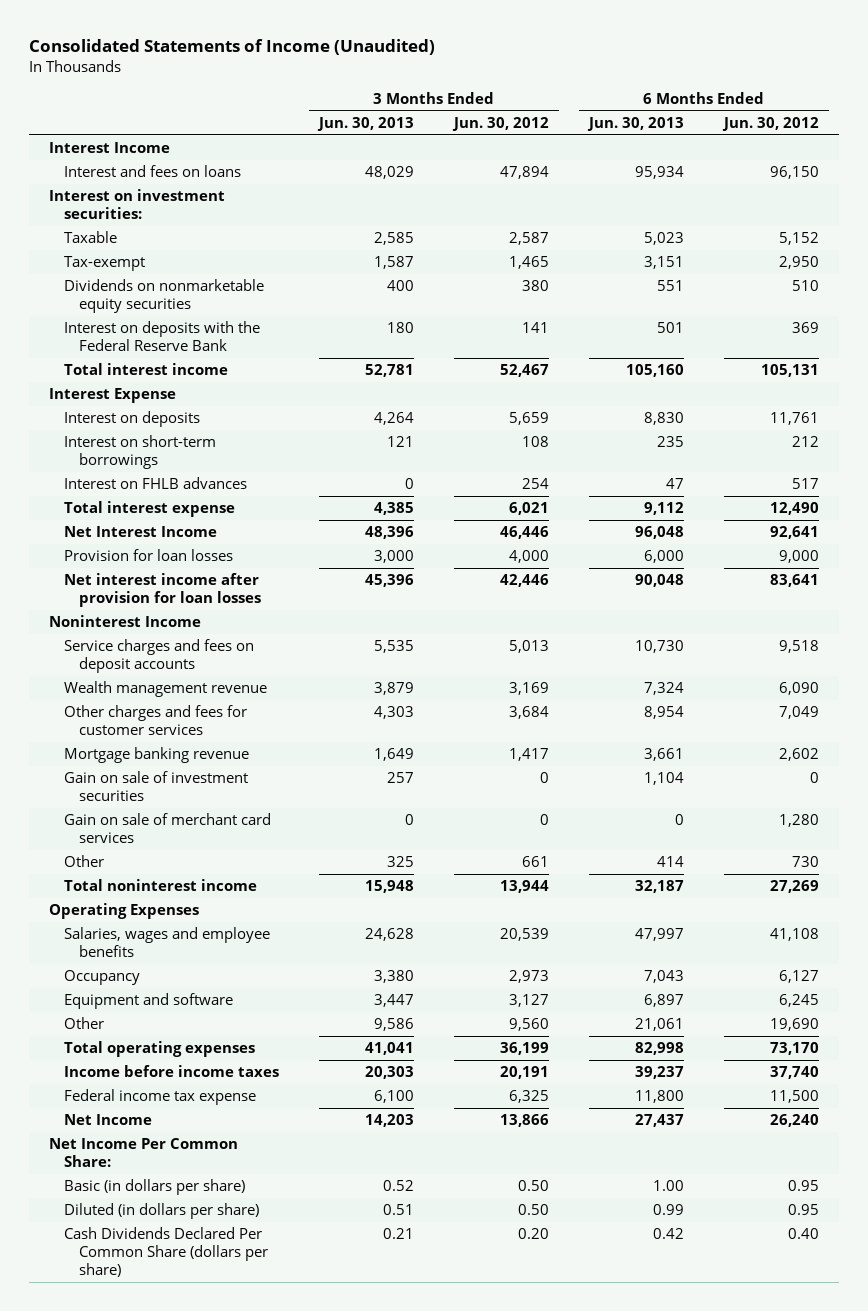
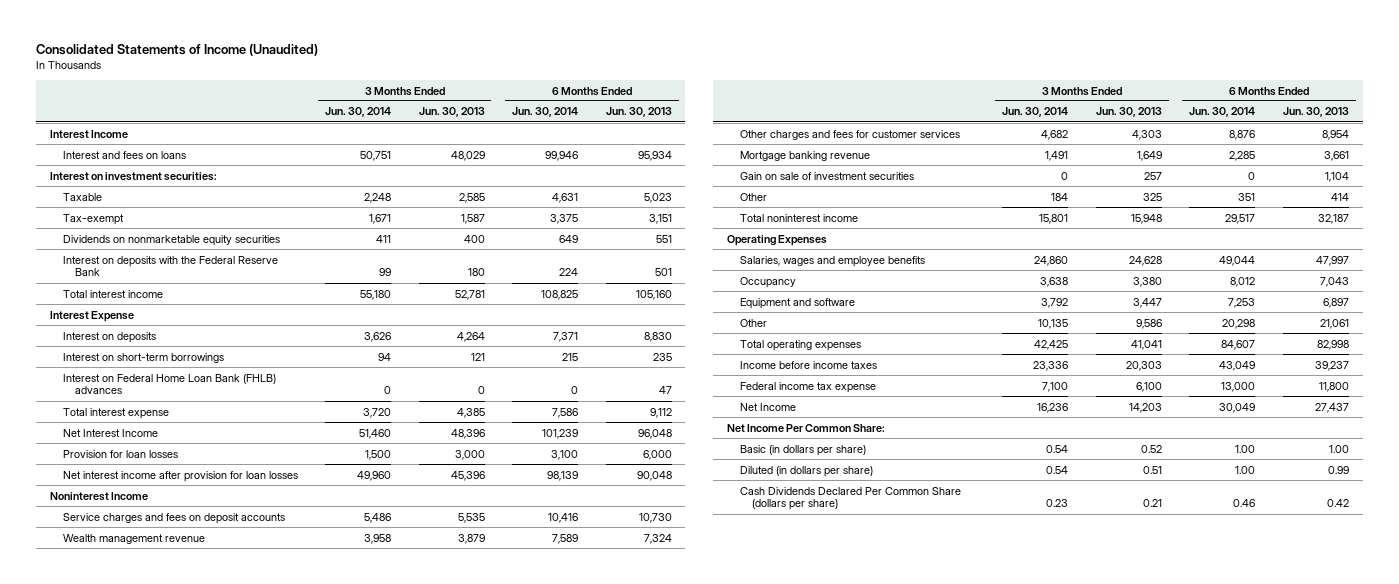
[452,116,550,131] Jun. 30, 2012 -> none
[722,116,820,131] Jun. 30, 2012 -> none
none -> [325,107,392,118] Jun. 30, 2014
none -> [512,107,579,118] Jun. 30, 2014
[63,477,247,490] Interest on FHLB advances -> [62,373,276,395] Interest on Federal Home Loan Bank (FHLB) advances
[63,813,271,844] Gain on sale of merchant card services -> none

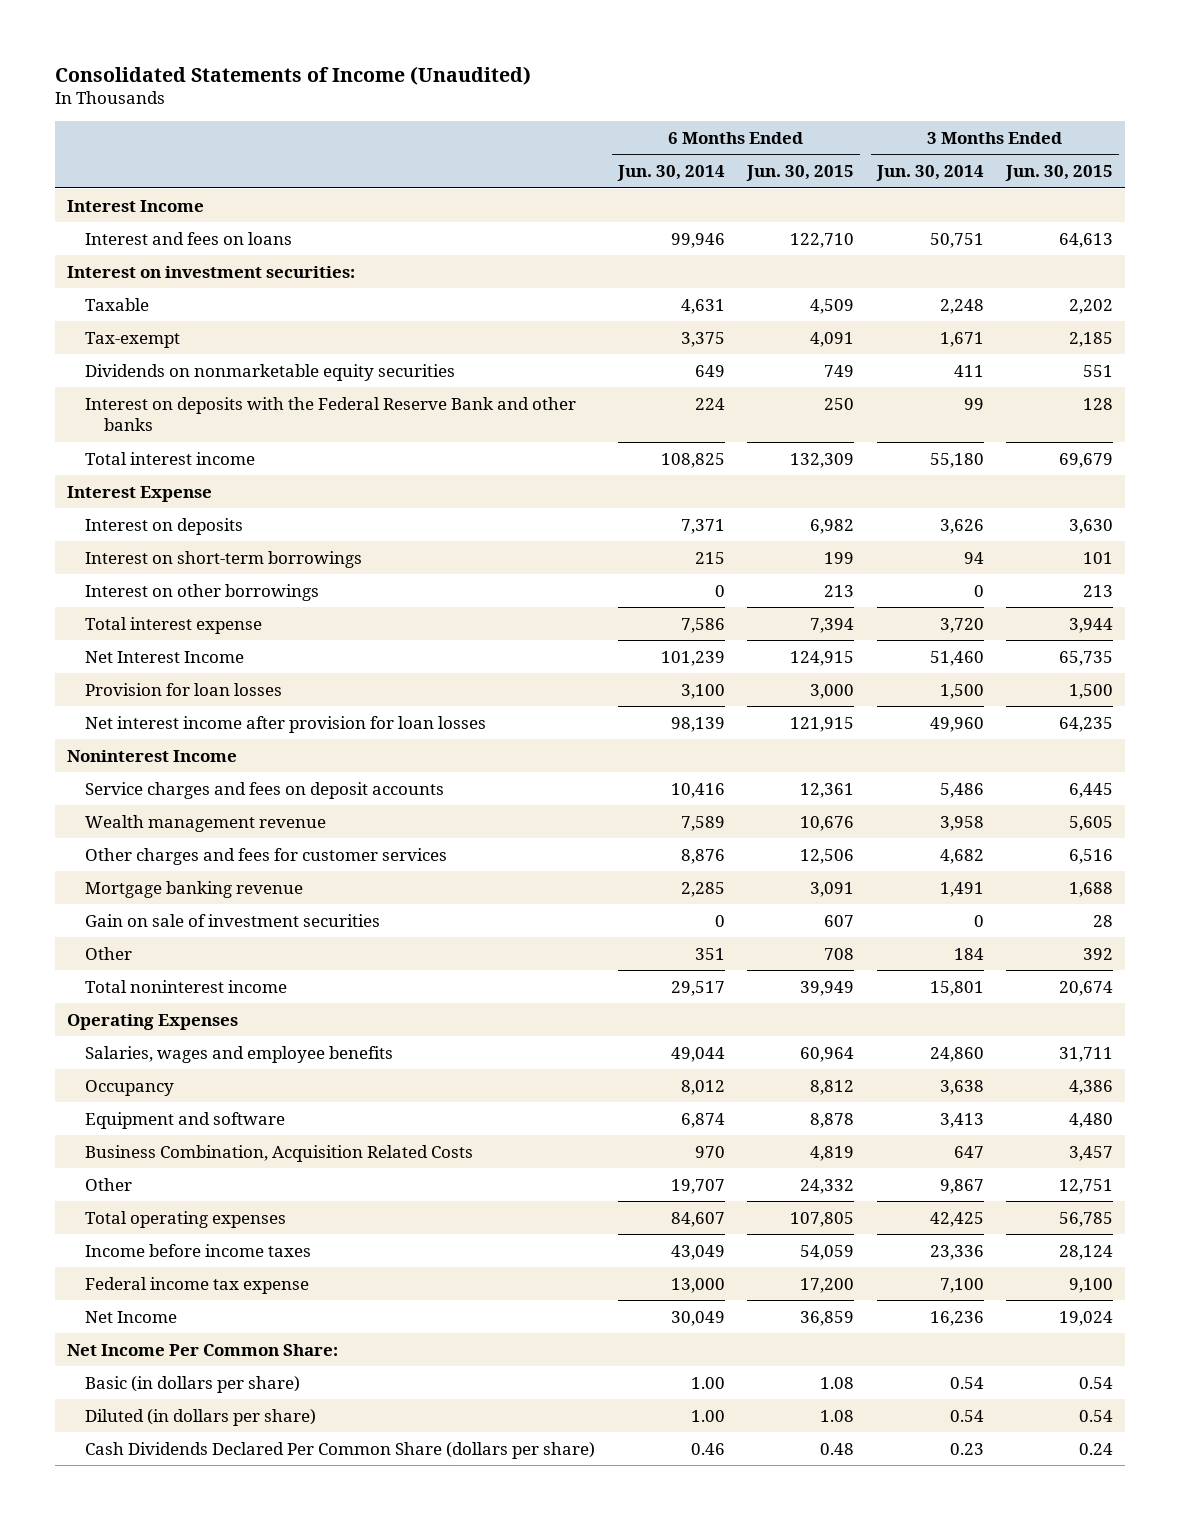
[418,107,485,118] Jun. 30, 2013 -> none
[605,107,672,118] Jun. 30, 2013 -> none
none -> [746,165,855,182] Jun. 30, 2015
none -> [1005,165,1114,182] Jun. 30, 2015
[62,255,278,277] Interest on deposits with the Federal Reserve Bank -> [85,396,577,432] Interest on deposits with the Federal Reserve Bank and other banks
[62,373,276,395] Interest on Federal Home Loan Bank (FHLB) advances -> none
none -> [85,583,320,601] Interest on other borrowings
[1041,297,1069,308] 3,792 -> [939,1112,984,1128] 3,413
[1228,297,1256,308] 7,253 -> [680,1112,725,1128] 6,874
none -> [85,1144,474,1162] Business Combination, Acquisition Related Costs
[1038,318,1069,329] 10,135 -> [939,1178,984,1194] 9,867
[1222,318,1256,329] 20,298 -> [670,1178,725,1194] 19,707

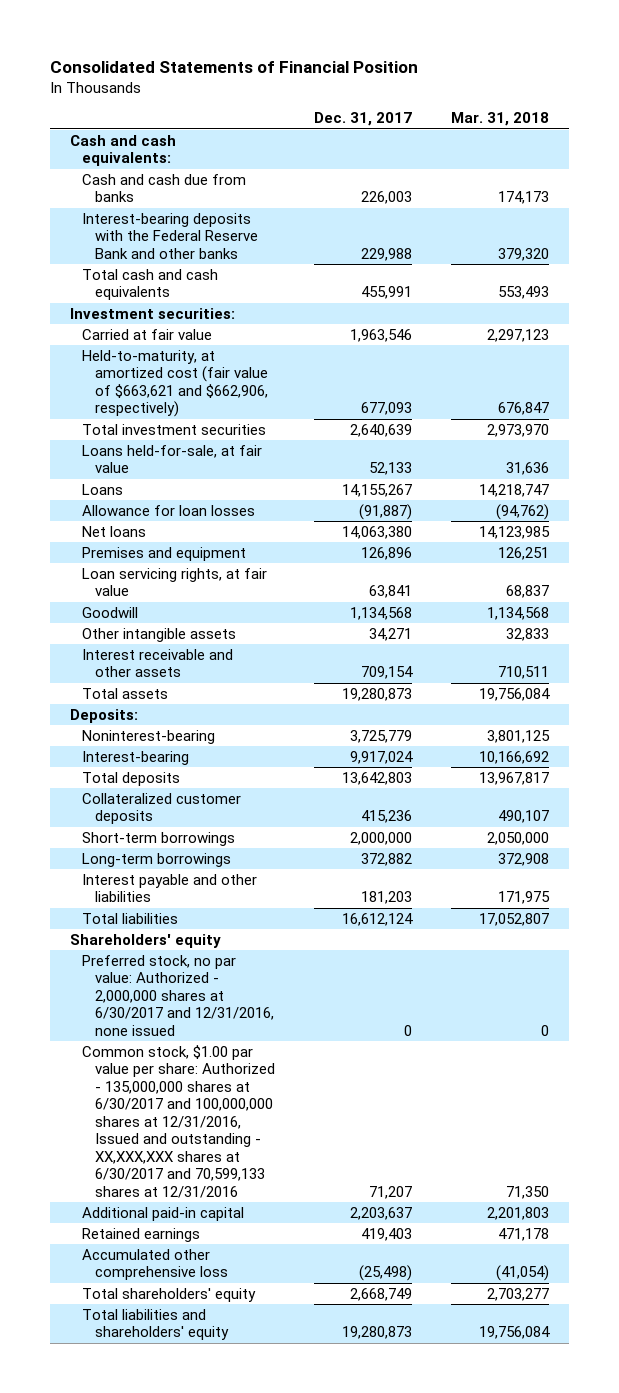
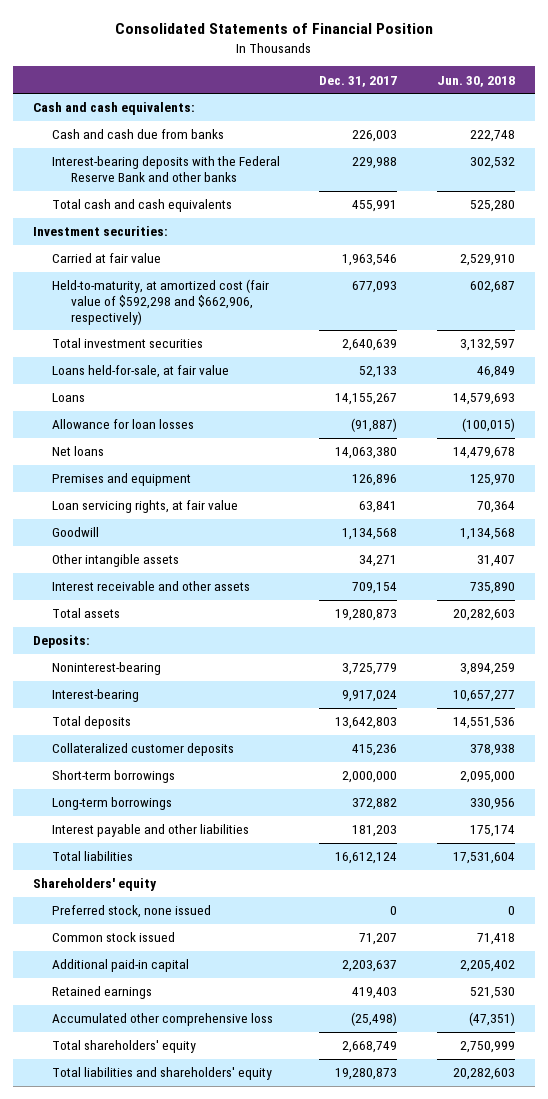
[451,112,550,127] Mar. 31, 2018 -> none
none -> [437,75,516,87] Jun. 30, 2018
[82,349,268,418] Held-to-maturity, at amortized cost (fair value of $663,621 and $662,906, respectively) -> [51,279,269,325] Held-to-maturity, at amortized cost (fair value of $592,298 and $662,906, respectively)
[82,954,274,1036] Preferred stock, no par value: Authorized - 2,000,000 shares at 6/30/2017 and 12/31/2016, none issued -> [51,905,211,919] Preferred stock, none issued
[82,1044,275,1198] Common stock, $1.00 par value per share: Authorized - 135,000,000 shares at 6/30/2017 and 100,000,000 shares at 12/31/2016, Issued and outstanding - XX,XXX,XXX shares at 6/30/2017 and 70,599,133 shares at 12/31/2016 -> [51,932,175,943] Common stock issued

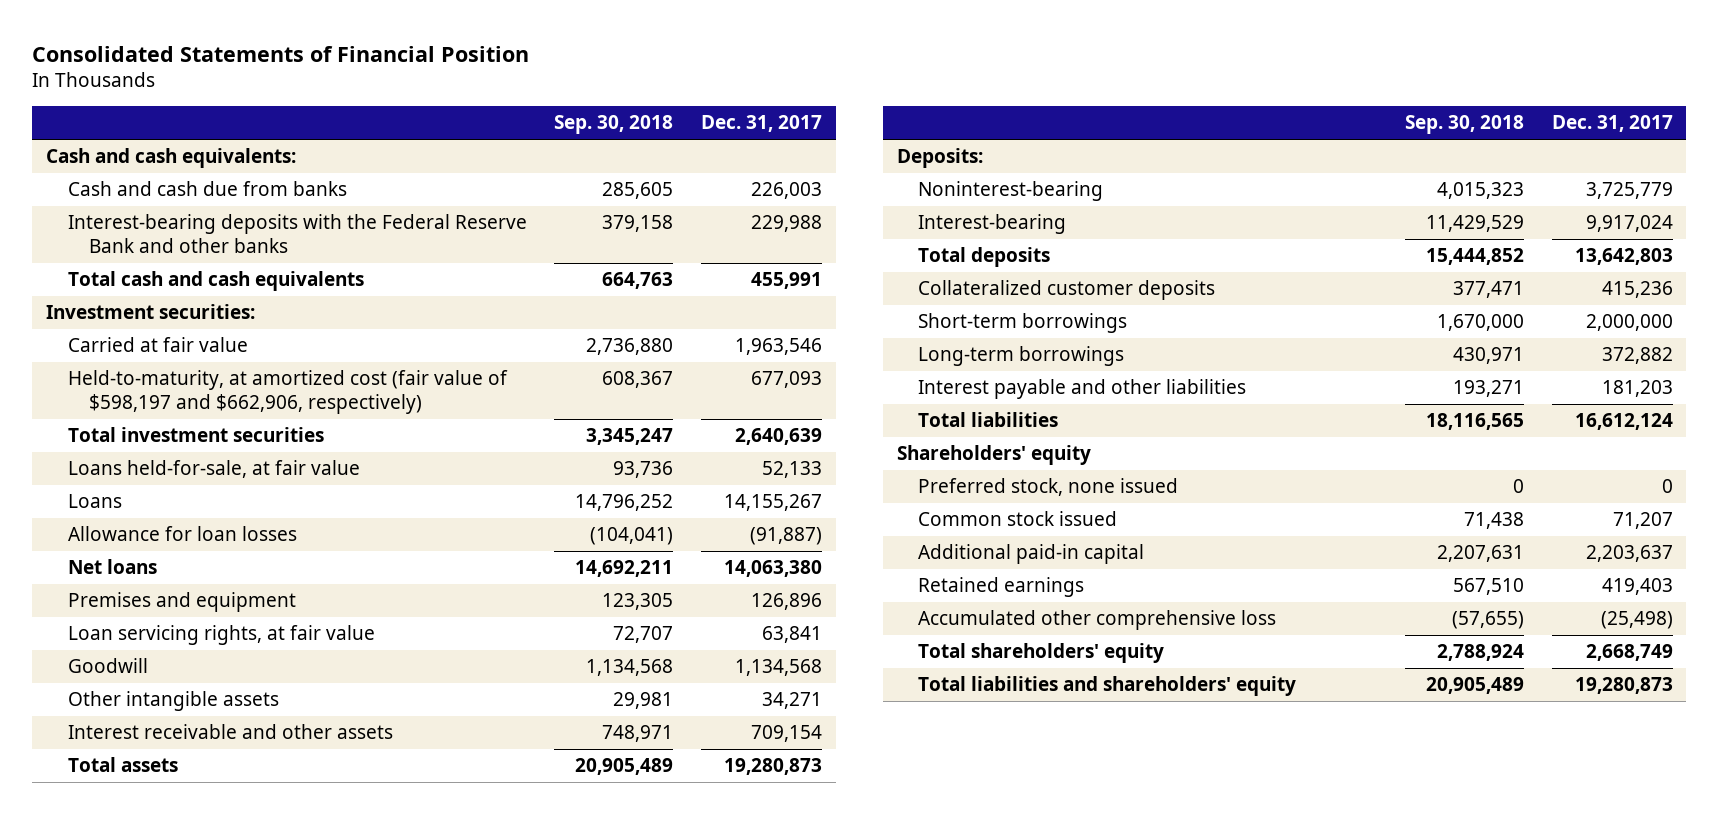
[437,75,516,87] Jun. 30, 2018 -> none
none -> [554,115,674,135] Sep. 30, 2018
[51,279,269,325] Held-to-maturity, at amortized cost (fair value of $592,298 and $662,906, respectively) -> [67,370,508,414] Held-to-maturity, at amortized cost (fair value of $598,197 and $662,906, respectively)

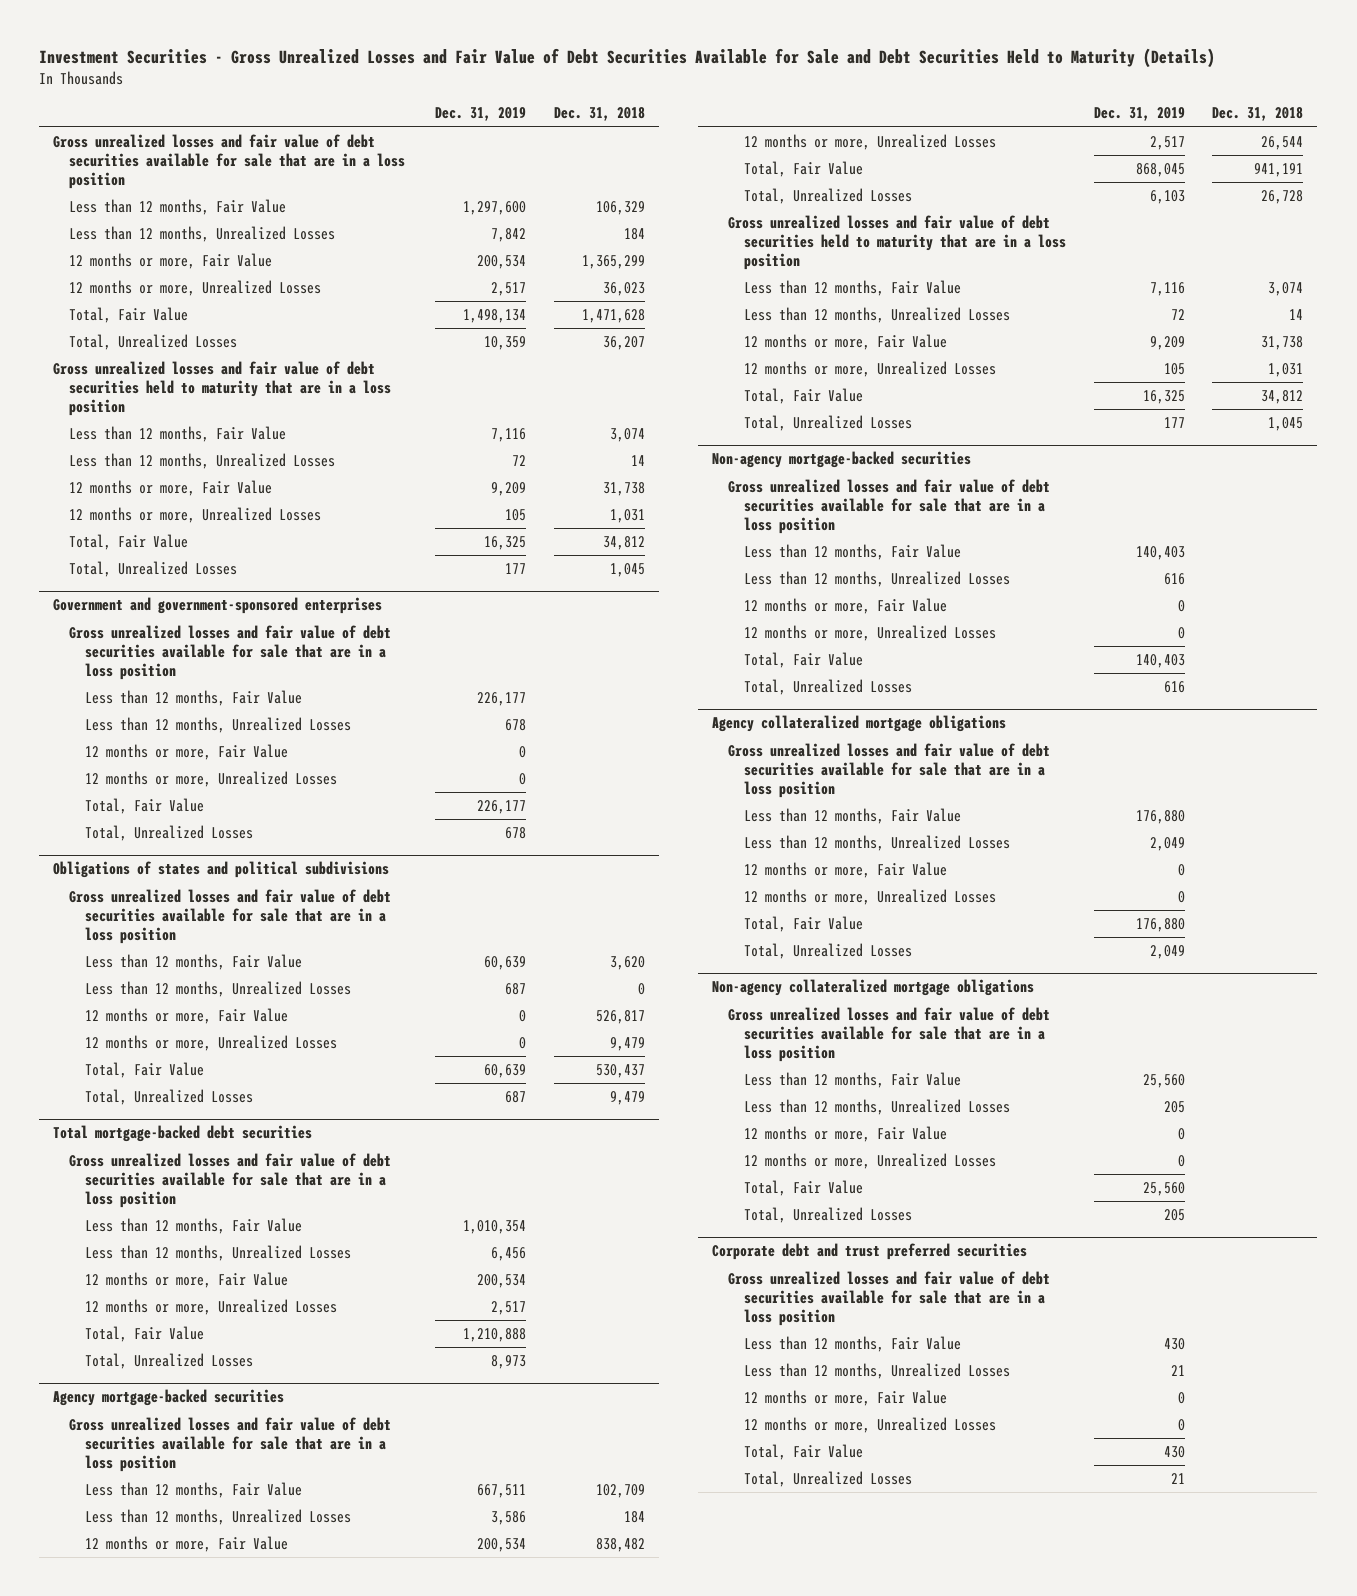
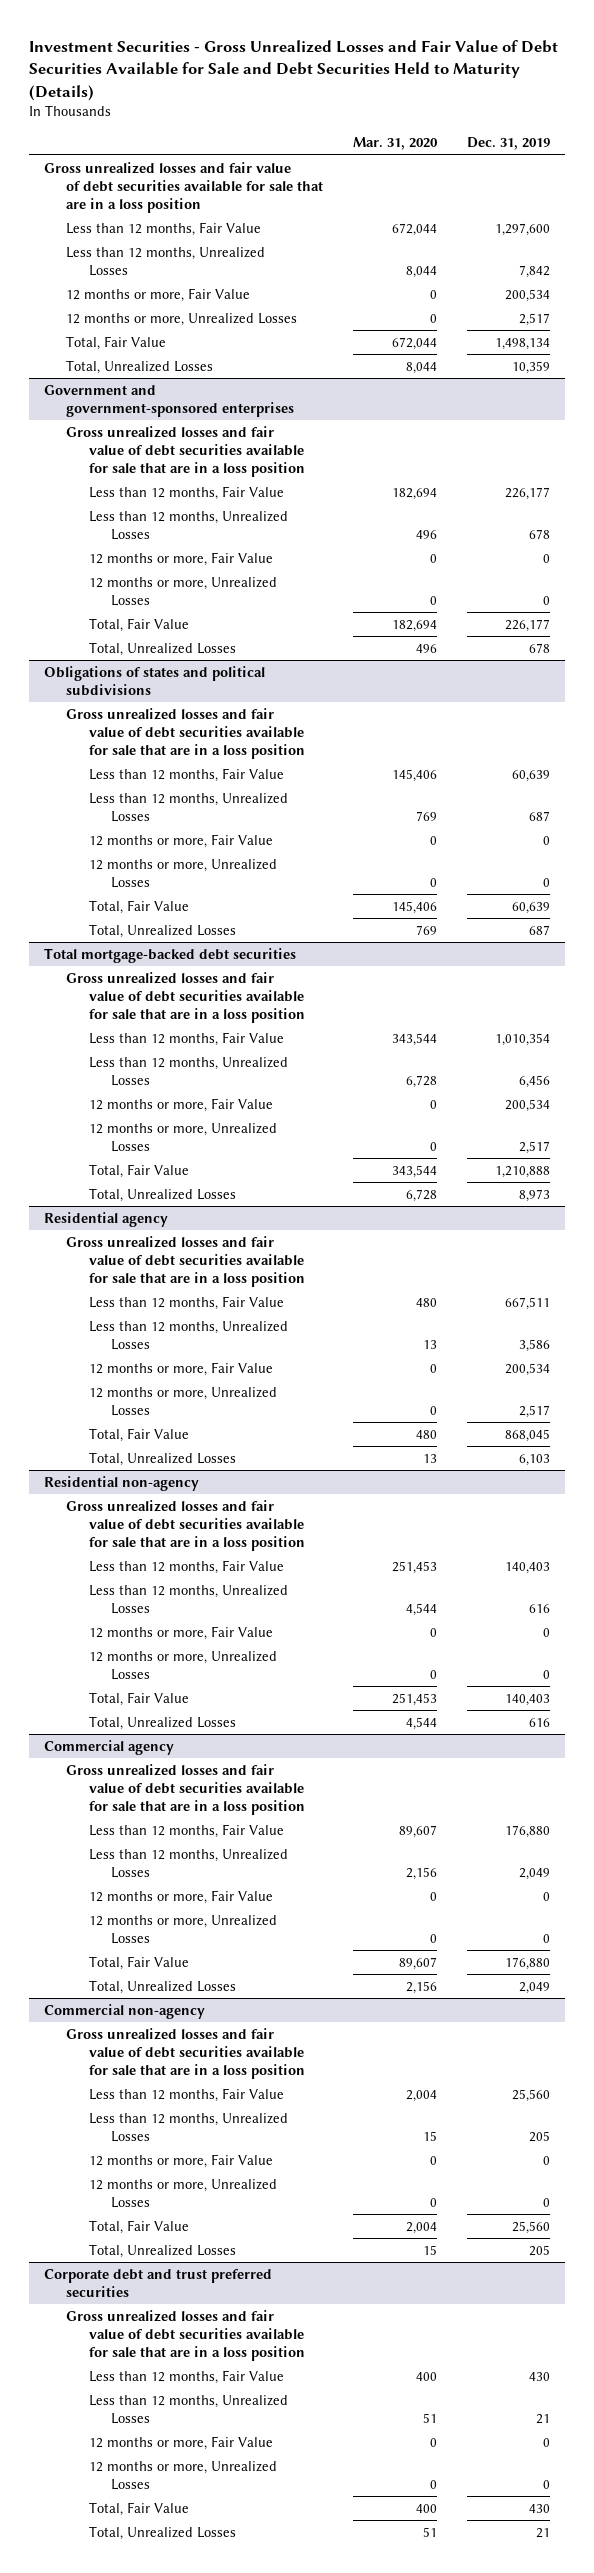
[554,107,646,122] Dec. 31, 2018 -> none
none -> [353,137,439,151] Mar. 31, 2020
[53,360,392,416] Gross unrealized losses and fair value of debt securities held to maturity that are in a loss position -> none
[69,425,287,442] Less than 12 months, Fair Value -> none
[69,452,336,469] Less than 12 months, Unrealized Losses -> none
[69,479,273,496] 12 months or more, Fair Value -> none
[69,506,322,523] 12 months or more, Unrealized Losses -> none
[69,533,189,550] Total, Fair Value -> none
[69,560,238,577] Total, Unrealized Losses -> none
[53,1389,285,1407] Agency mortgage-backed securities -> [44,1211,169,1227] Residential agency
[727,214,1066,270] Gross unrealized losses and fair value of debt securities held to maturity that are in a loss position -> none
[743,279,961,296] Less than 12 months, Fair Value -> none
[743,306,1010,323] Less than 12 months, Unrealized Losses -> none
[743,333,947,350] 12 months or more, Fair Value -> none
[743,360,996,377] 12 months or more, Unrealized Losses -> none
[743,387,863,404] Total, Fair Value -> none
[743,414,912,431] Total, Unrealized Losses -> none
[711,451,971,469] Non-agency mortgage-backed securities -> [44,1475,200,1491] Residential non-agency
[711,715,1006,733] Agency collateralized mortgage obligations -> [44,1739,175,1755] Commercial agency
[711,979,1034,997] Non-agency collateralized mortgage obligations -> [44,2003,206,2019] Commercial non-agency

